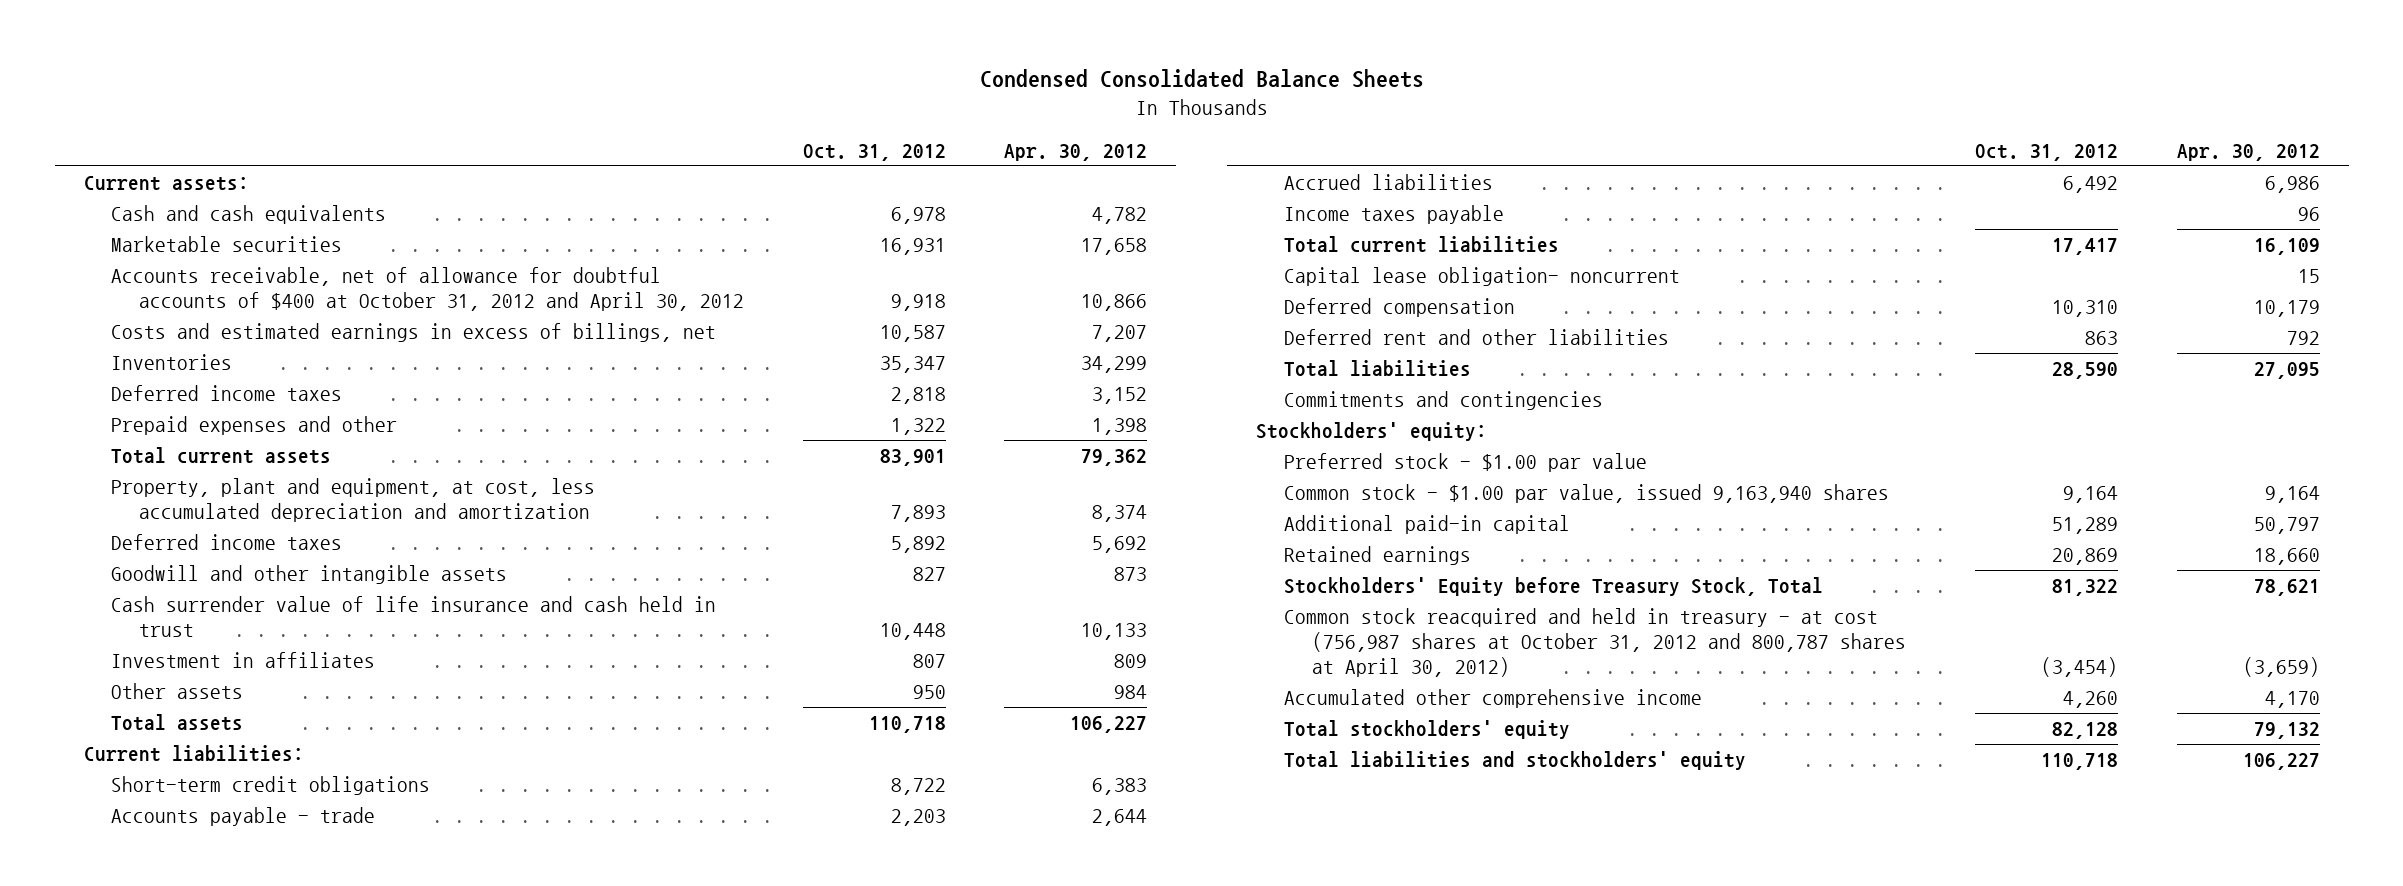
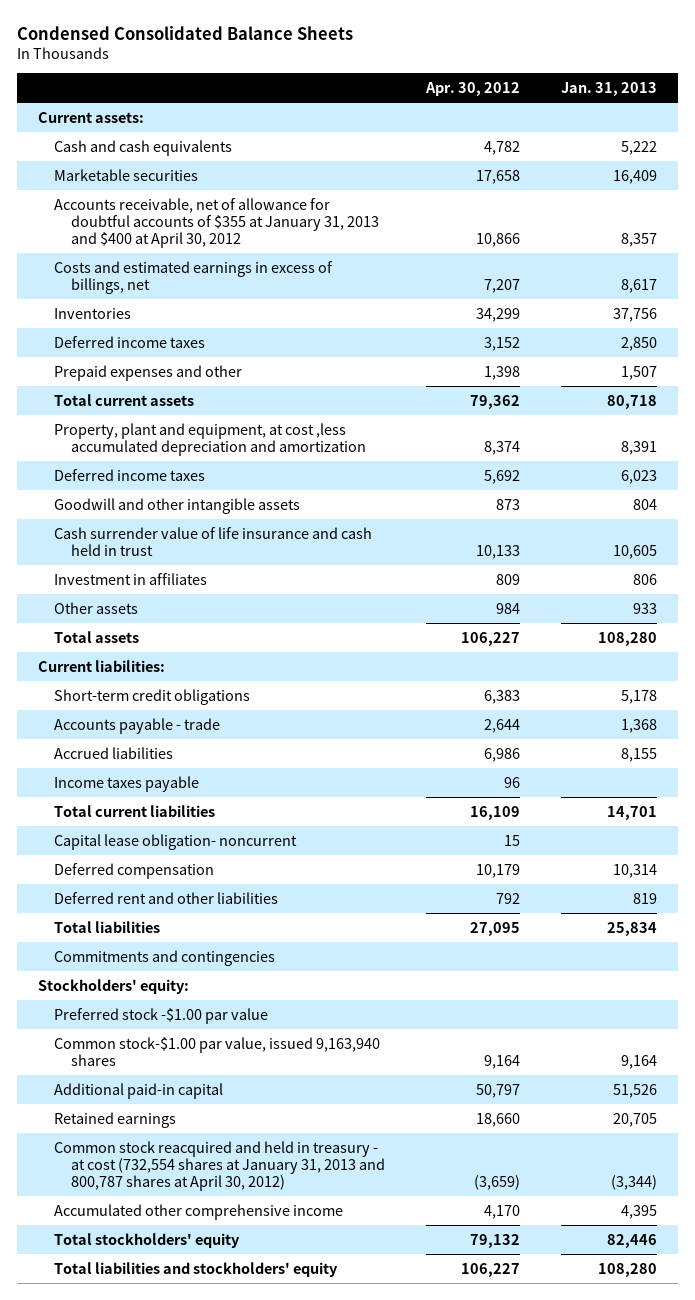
[802,143,946,161] Oct. 31, 2012 -> none
none -> [561,82,658,97] Jan. 31, 2013
[111,267,745,311] Accounts receivable, net of allowance for doubtful accounts of $400 at October 31, 2012 and April 30, 2012 -> [54,197,379,249] Accounts receivable, net of allowance for doubtful accounts of $355 at January 31, 2013 and $400 at April 30, 2012
[111,478,596,522] Property, plant and equipment, at cost, less accumulated depreciation and amortization -> [54,422,366,456] Property, plant and equipment, at cost ,less accumulated depreciation and amortization
[1284,453,1648,473] Preferred stock - $1.00 par value -> [54,1007,269,1024] Preferred stock -$1.00 par value
[1284,484,1890,504] Common stock - $1.00 par value, issued 9,163,940 shares -> [54,1036,381,1066] Common stock-$1.00 par value, issued 9,163,940 shares
[1284,577,1824,597] Stockholders' Equity before Treasury Stock, Total -> none
[1284,608,1906,677] Common stock reacquired and held in treasury - at cost (756,987 shares at October 31, 2012 and 800,787 shares at April 30, 2012) -> [54,1140,385,1192] Common stock reacquired and held in treasury - at cost (732,554 shares at January 31, 2013 and 800,787 shares at April 30, 2012)

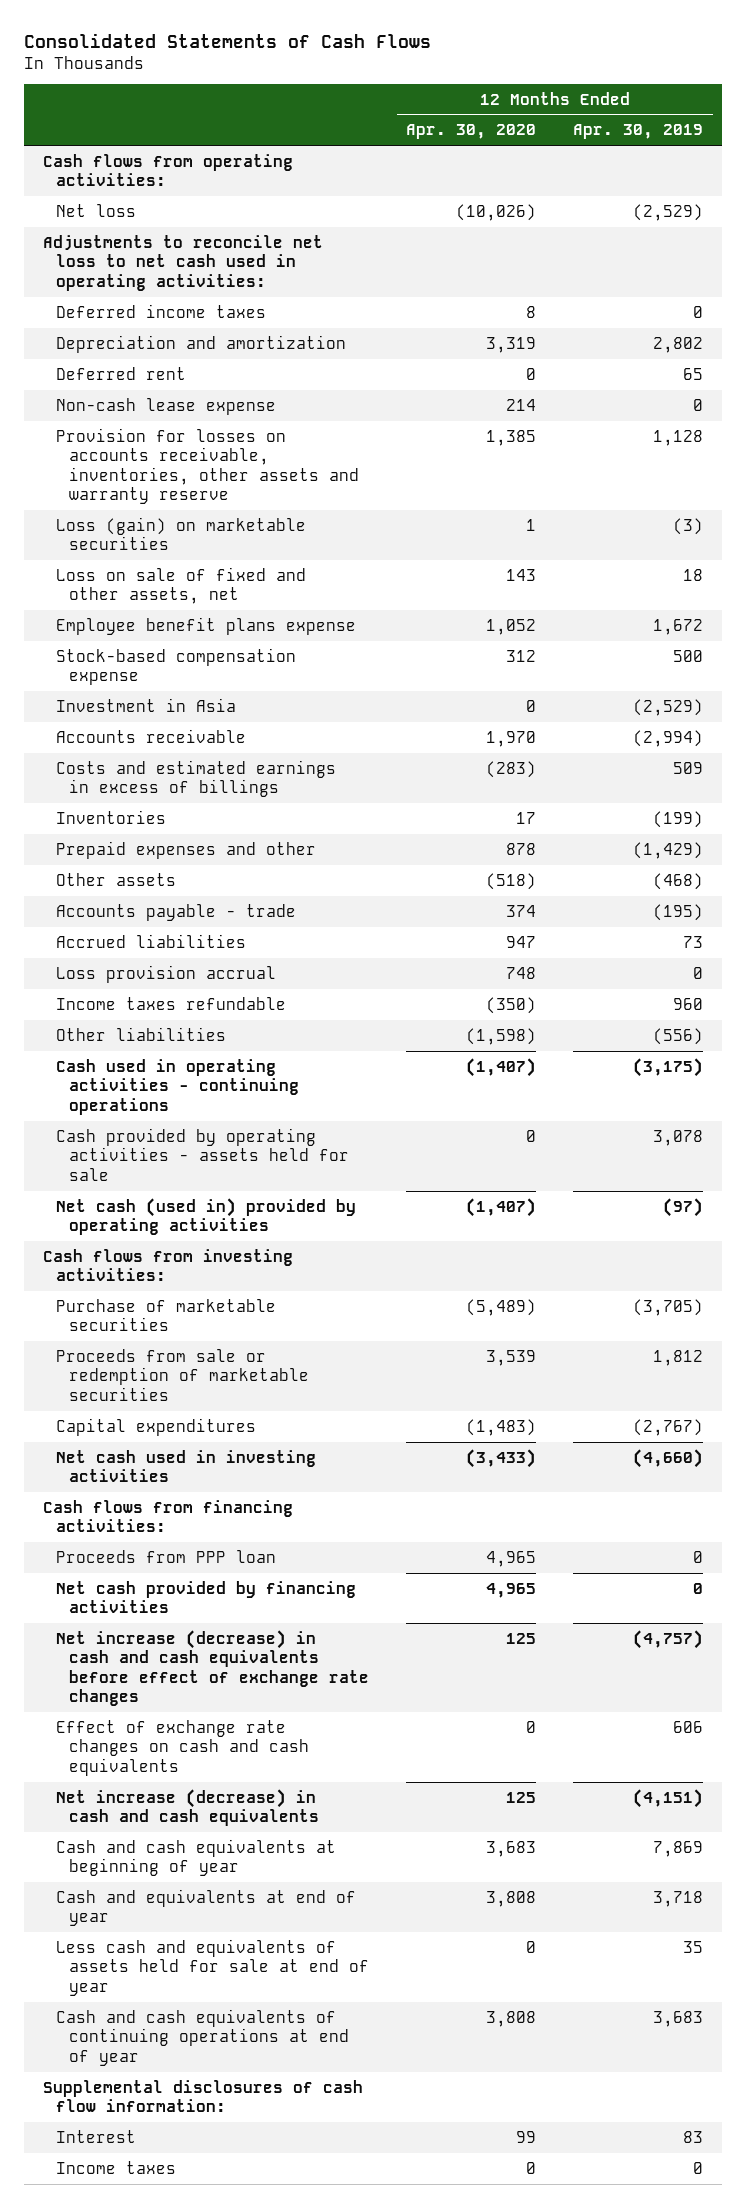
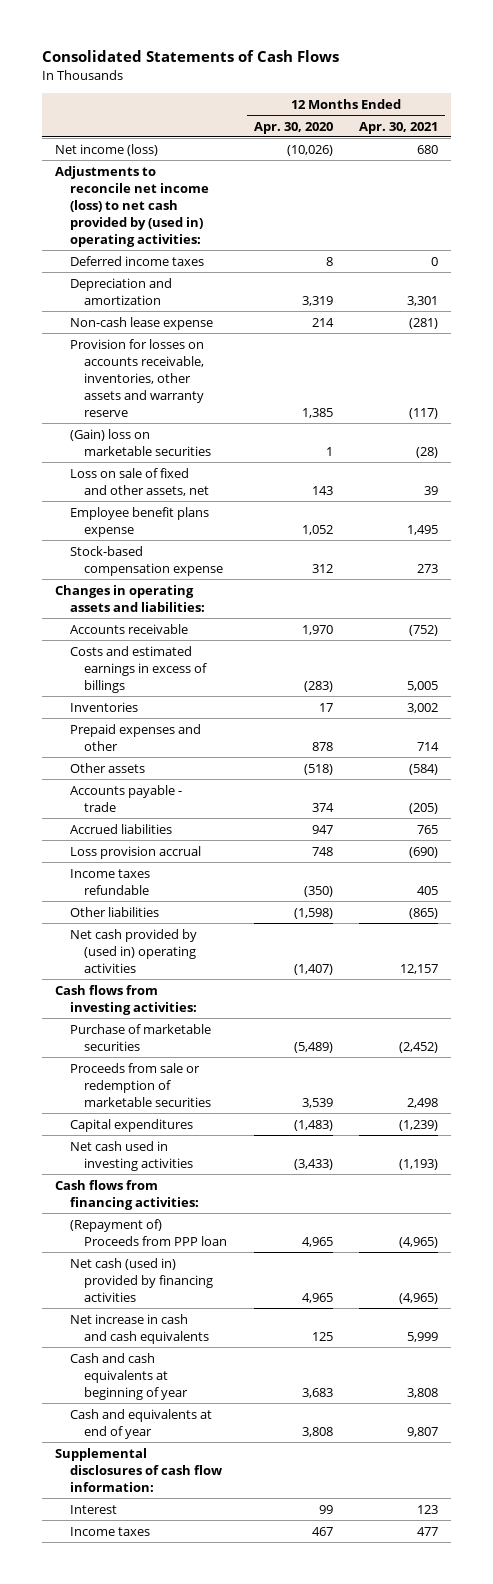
[573,124,704,140] Apr. 30, 2019 -> none
none -> [359,121,439,134] Apr. 30, 2021
[43,153,294,187] Cash flows from operating activities: -> none
[55,203,136,217] Net loss -> [54,143,158,156] Net income (loss)
[43,234,324,291] Adjustments to reconcile net loss to net cash used in operating activities: -> [54,165,209,248] Adjustments to reconcile net income (loss) to net cash provided by (used in) operating activities:
[55,366,186,380] Deferred rent -> none
[55,516,306,551] Loss (gain) on marketable securities -> [69,428,212,456] (Gain) loss on marketable securities
[55,697,236,712] Investment in Asia -> none
none -> [54,584,205,612] Changes in operating assets and liabilities:
[55,1058,299,1115] Cash used in operating activities - continuing operations -> none
[55,1127,349,1181] Cash provided by operating activities - assets held for sale -> none
[55,1197,356,1236] Net cash (used in) provided by operating activities -> [69,928,197,973] Net cash provided by (used in) operating activities
[55,1629,369,1707] Net increase (decrease) in cash and cash equivalents before effect of exchange rate changes -> none
[55,1719,309,1776] Effect of exchange rate changes on cash and cash equivalents -> none
[55,1549,276,1563] Proceeds from PPP loan -> [69,1218,228,1246] (Repayment of) Proceeds from PPP loan
[55,1580,356,1614] Net cash provided by financing activities -> [69,1257,214,1302] Net cash (used in) provided by financing activities
[55,1788,319,1827] Net increase (decrease) in cash and cash equivalents -> [69,1313,210,1344] Net increase in cash and cash equivalents
[55,1938,369,1996] Less cash and equivalents of assets held for sale at end of year -> none
[55,2008,349,2066] Cash and cash equivalents of continuing operations at end of year -> none
[526,2161,537,2174] 0 -> [311,1526,333,1536] 467

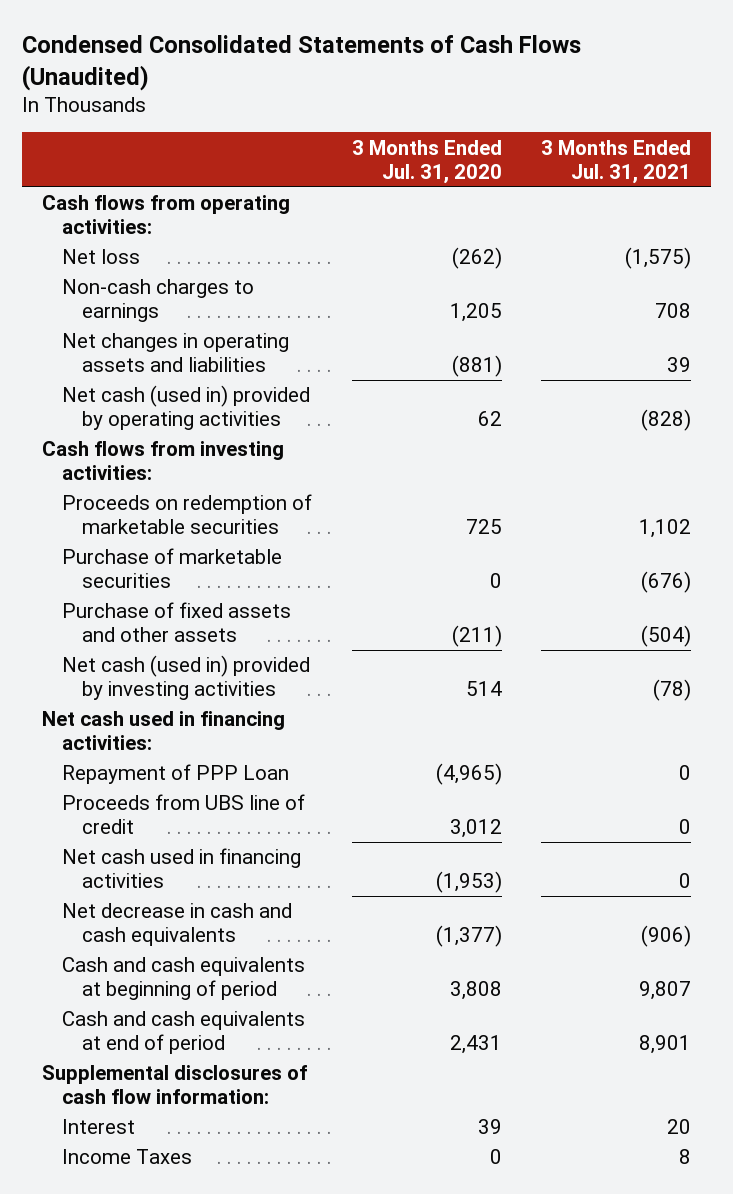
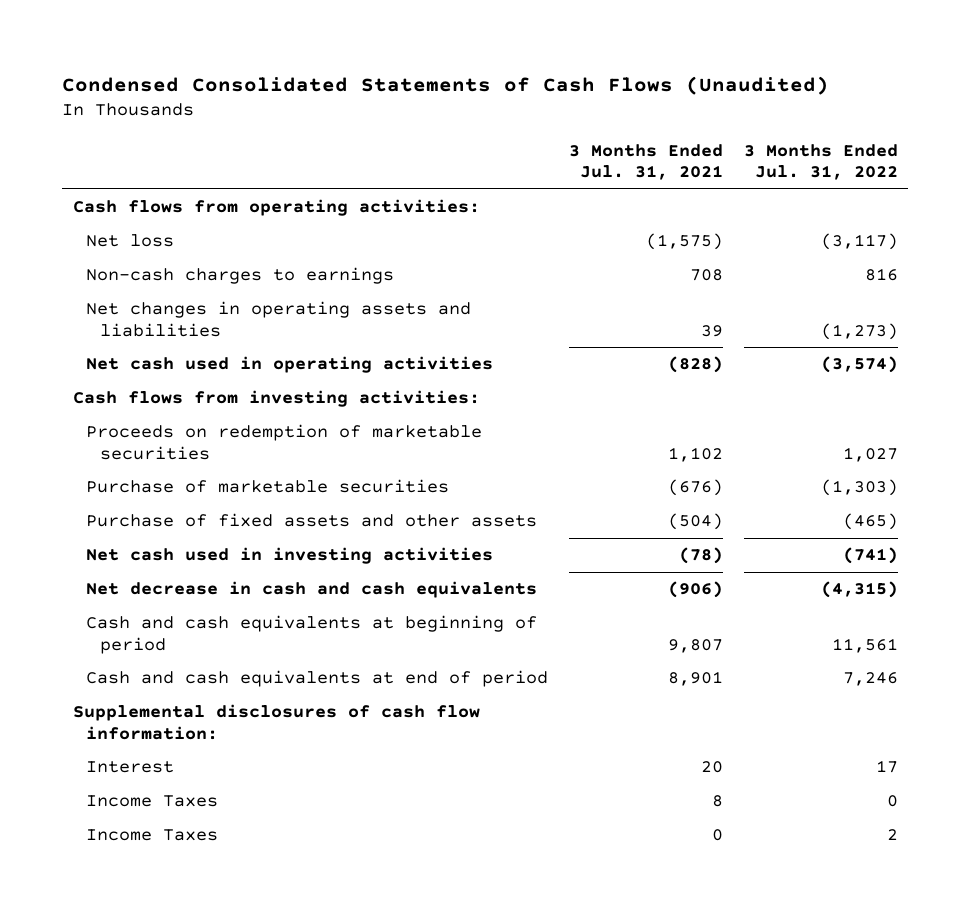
[351,139,502,184] 3 Months Ended Jul. 31, 2020 -> none
none -> [743,143,898,181] 3 Months Ended Jul. 31, 2022
[61,385,310,431] Net cash (used in) provided by operating activities -> [86,356,494,374] Net cash used in operating activities
[41,711,285,751] Net cash used in financing activities: -> none
[61,764,289,785] Repayment of PPP Loan -> none
[61,794,305,835] Proceeds from UBS line of credit -> none
[61,848,301,889] Net cash used in financing activities -> none
[61,655,310,701] Net cash (used in) provided by investing activities -> [86,547,494,565] Net cash used in investing activities
none -> [86,829,219,842] Income Taxes

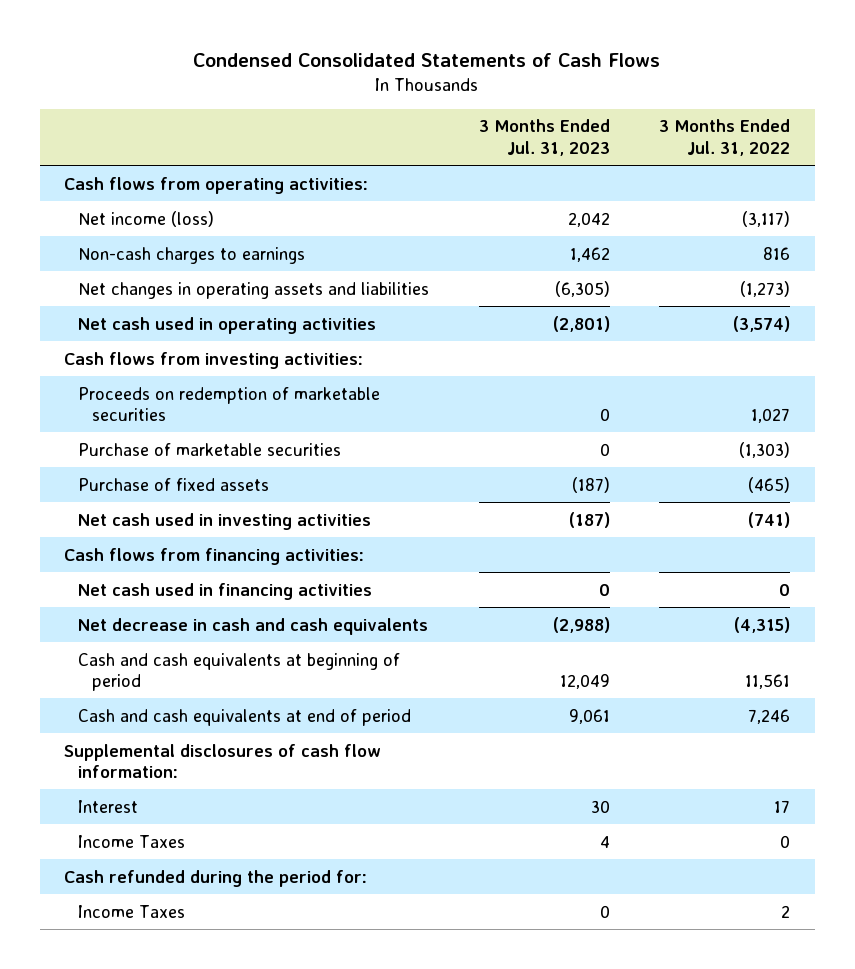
[62,75,830,95] Condensed Consolidated Statements of Cash Flows (Unaudited) -> [193,53,661,68] Condensed Consolidated Statements of Cash Flows
[569,143,724,181] 3 Months Ended Jul. 31, 2021 -> none
none -> [478,119,610,156] 3 Months Ended Jul. 31, 2023
[86,234,175,248] Net loss -> [78,210,215,227] Net income (loss)
[86,513,538,528] Purchase of fixed assets and other assets -> [78,477,270,491] Purchase of fixed assets
none -> [64,547,365,565] Cash flows from financing activities:
none -> [78,582,373,600] Net cash used in financing activities
none -> [64,869,368,887] Cash refunded during the period for:

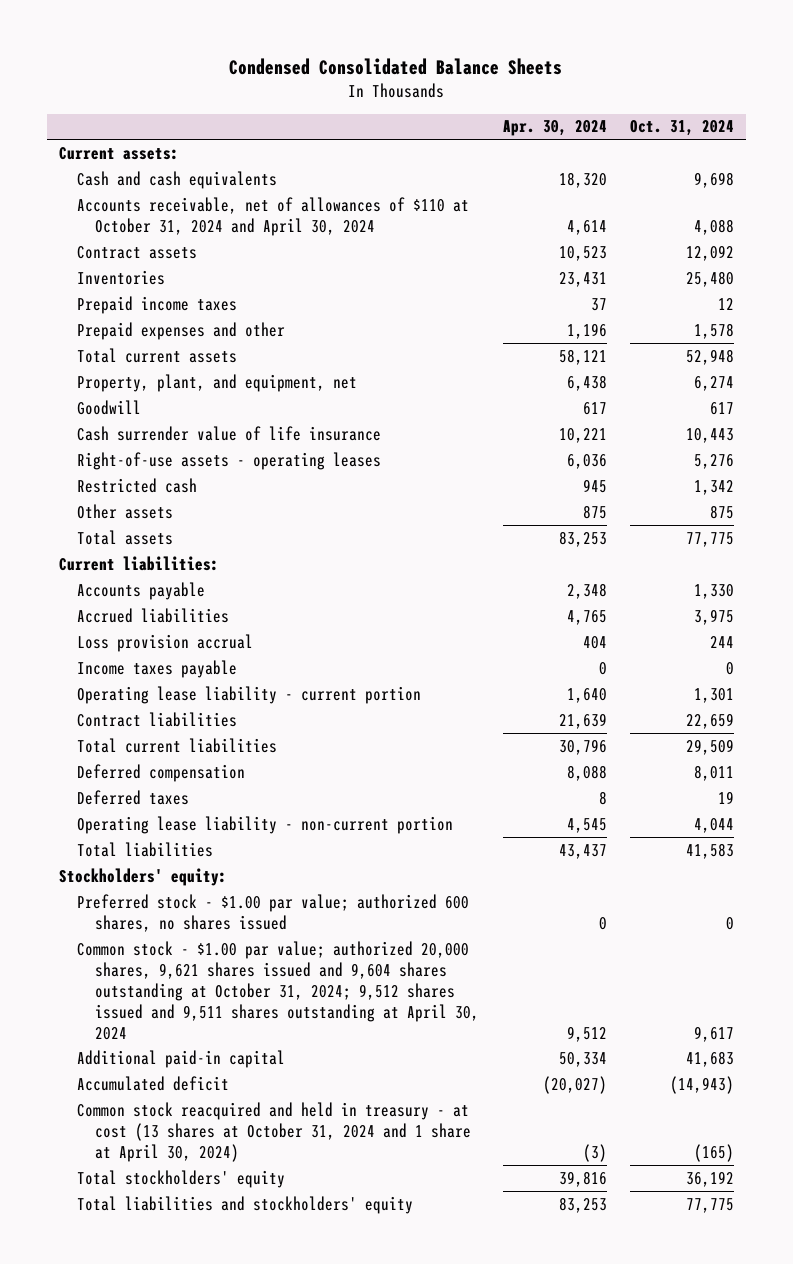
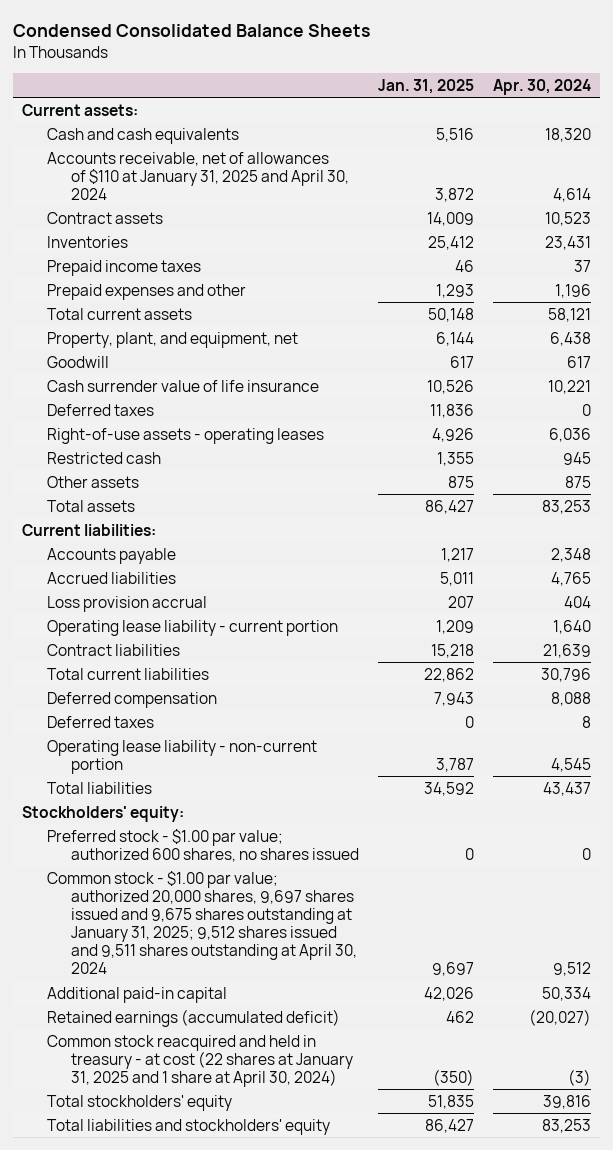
[630,120,735,137] Oct. 31, 2024 -> none
none -> [377,78,474,94] Jan. 31, 2025
[77,196,470,236] Accounts receivable, net of allowances of $110 at October 31, 2024 and April 30, 2024 -> [46,151,349,200] Accounts receivable, net of allowances of $110 at January 31, 2025 and April 30, 2024
none -> [46,403,154,416] Deferred taxes
[77,659,238,678] Income taxes payable -> none
[77,940,480,1040] Common stock - $1.00 par value; authorized 20,000 shares, 9,621 shares issued and 9,604 shares outstanding at October 31, 2024; 9,512 shares issued and 9,511 shares outstanding at April 30, 2024 -> [46,870,357,975] Common stock - $1.00 par value; authorized 20,000 shares, 9,697 shares issued and 9,675 shares outstanding at January 31, 2025; 9,512 shares issued and 9,511 shares outstanding at April 30, 2024
[77,1075,230,1091] Accumulated deficit -> [46,1008,340,1027] Retained earnings (accumulated deficit)
[77,1101,472,1162] Common stock reacquired and held in treasury - at cost (13 shares at October 31, 2024 and 1 share at April 30, 2024) -> [46,1034,353,1087] Common stock reacquired and held in treasury - at cost (22 shares at January 31, 2025 and 1 share at April 30, 2024)

